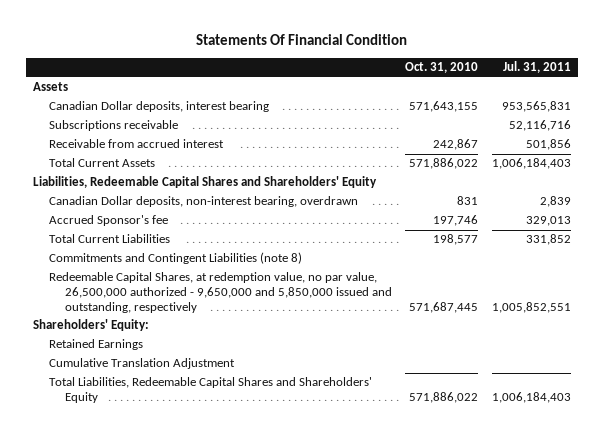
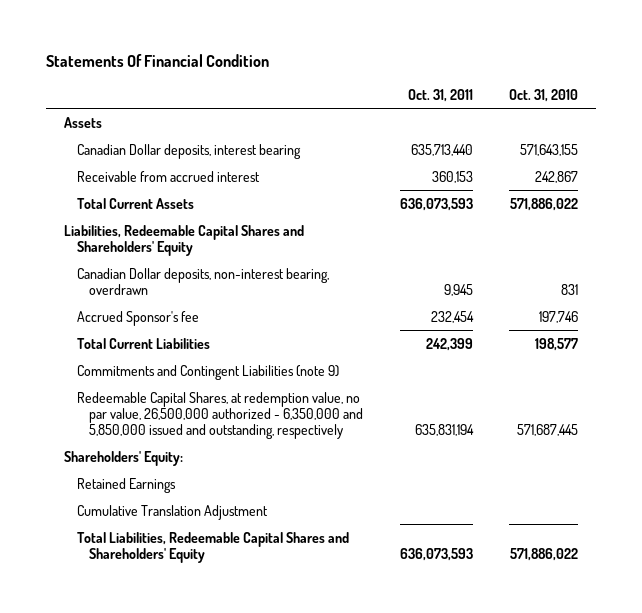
[503,61,572,74] Jul. 31, 2011 -> none
none -> [407,88,473,102] Oct. 31, 2011
[48,120,178,132] Subscriptions receivable -> none
[48,252,302,265] Commitments and Contingent Liabilities (note 8) -> [76,364,339,380] Commitments and Contingent Liabilities (note 9)
[48,272,392,313] Redeemable Capital Shares, at redemption value, no par value, 26,500,000 authorized - 9,650,000 and 5,850,000 issued and outstanding, respectively -> [76,391,364,439] Redeemable Capital Shares, at redemption value, no par value, 26,500,000 authorized - 6,350,000 and 5,850,000 issued and outstanding, respectively

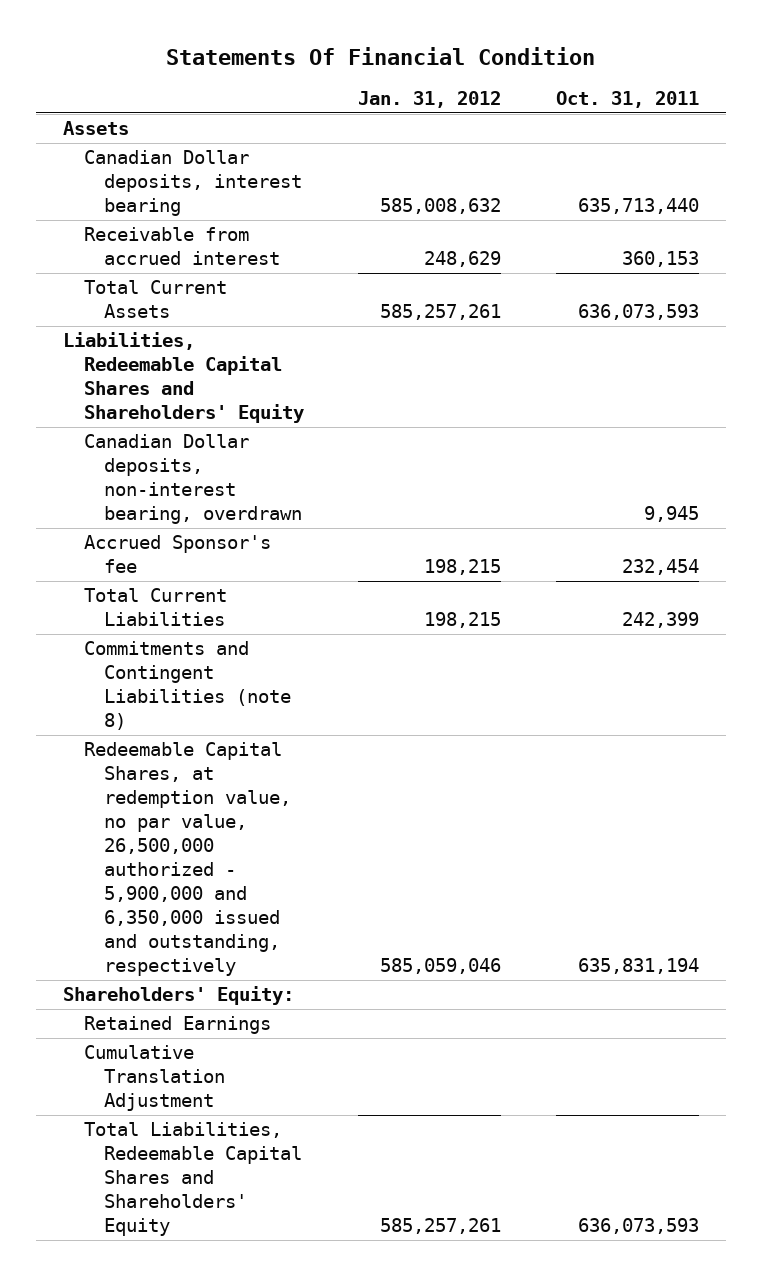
[509,88,579,102] Oct. 31, 2010 -> none
none -> [358,90,502,108] Jan. 31, 2012
[76,364,339,380] Commitments and Contingent Liabilities (note 9) -> [83,641,291,731] Commitments and Contingent Liabilities (note 8)
[76,391,364,439] Redeemable Capital Shares, at redemption value, no par value, 26,500,000 authorized - 6,350,000 and 5,850,000 issued and outstanding, respectively -> [83,742,291,977] Redeemable Capital Shares, at redemption value, no par value, 26,500,000 authorized - 5,900,000 and 6,350,000 issued and outstanding, respectively

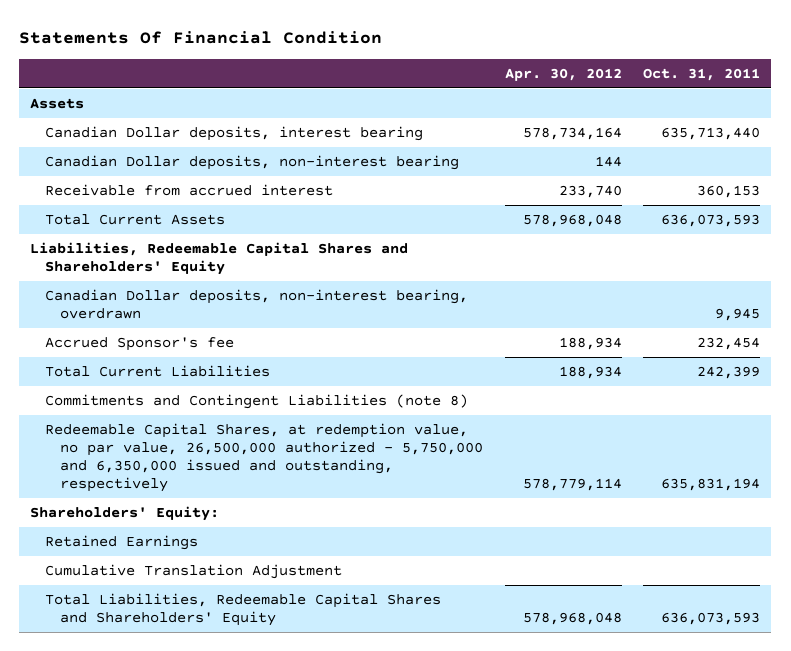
[358,90,502,108] Jan. 31, 2012 -> none
none -> [504,67,622,81] Apr. 30, 2012
none -> [44,155,459,171] Canadian Dollar deposits, non-interest bearing
[83,742,291,977] Redeemable Capital Shares, at redemption value, no par value, 26,500,000 authorized - 5,900,000 and 6,350,000 issued and outstanding, respectively -> [44,423,483,492] Redeemable Capital Shares, at redemption value, no par value, 26,500,000 authorized - 5,750,000 and 6,350,000 issued and outstanding, respectively

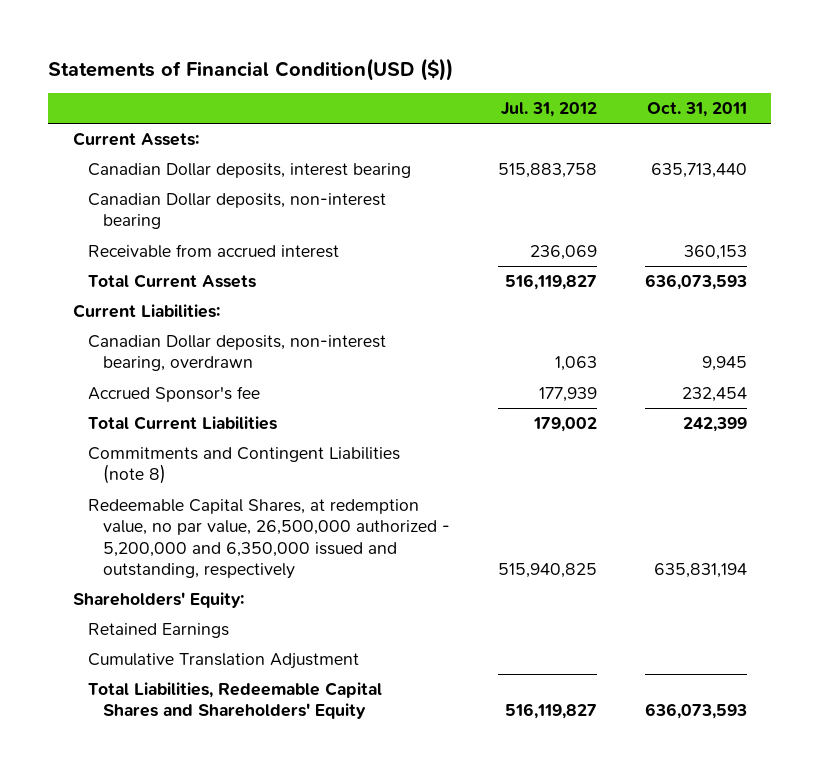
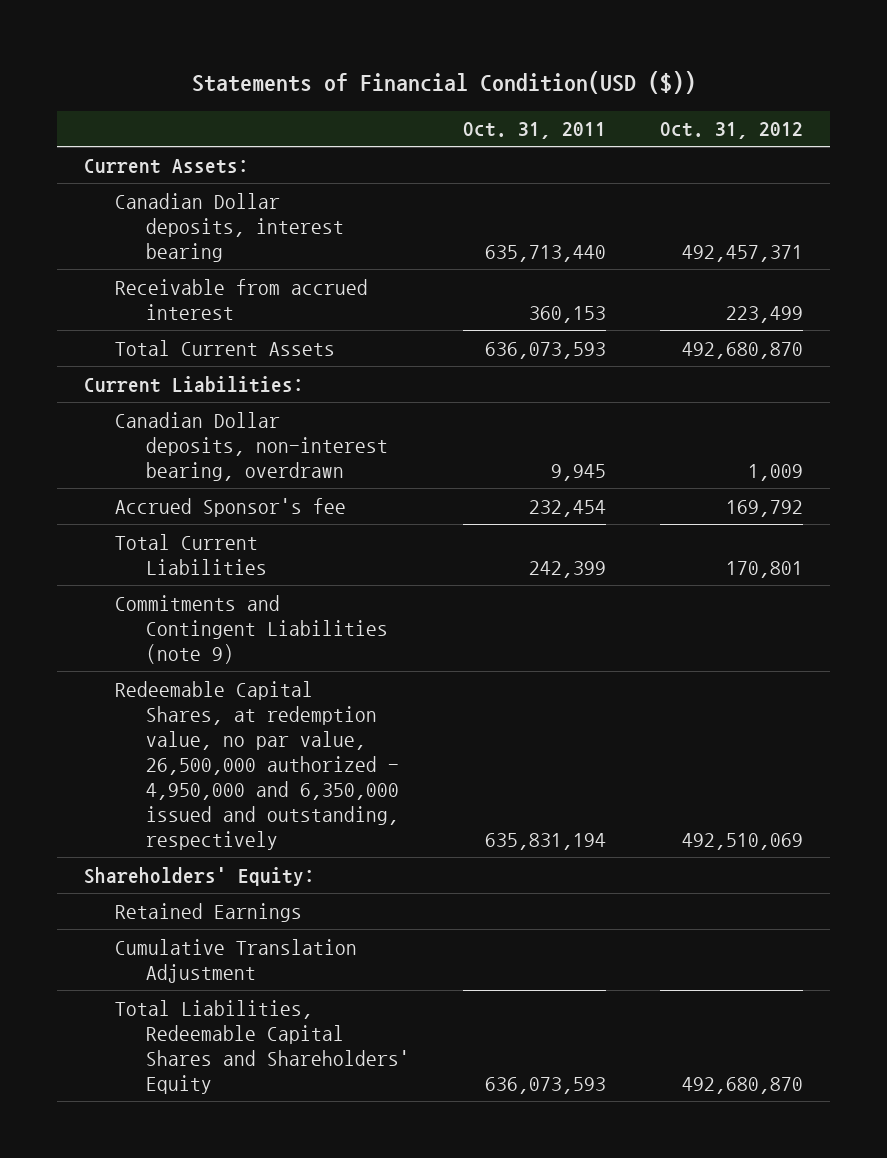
[501,102,598,118] Jul. 31, 2012 -> none
none -> [660,122,804,140] Oct. 31, 2012
[87,193,386,230] Canadian Dollar deposits, non-interest bearing -> none
[87,447,400,485] Commitments and Contingent Liabilities (note 8) -> [114,594,388,664] Commitments and Contingent Liabilities (note 9)
[87,499,451,580] Redeemable Capital Shares, at redemption value, no par value, 26,500,000 authorized - 5,200,000 and 6,350,000 issued and outstanding, respectively -> [114,680,399,851] Redeemable Capital Shares, at redemption value, no par value, 26,500,000 authorized - 4,950,000 and 6,350,000 issued and outstanding, respectively

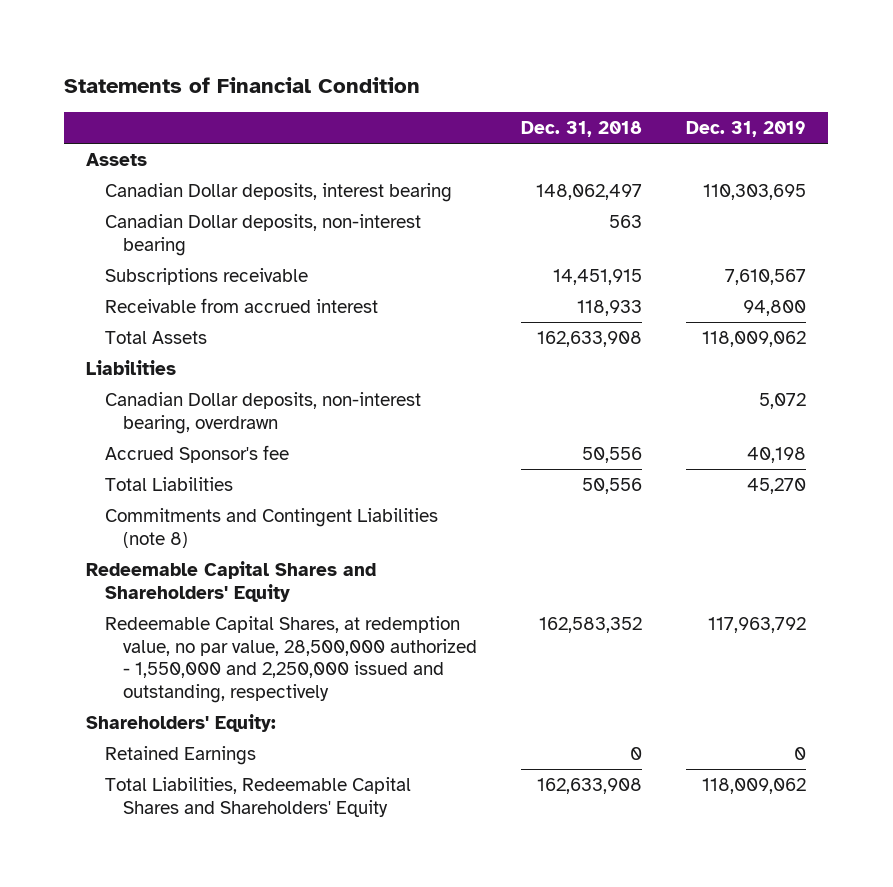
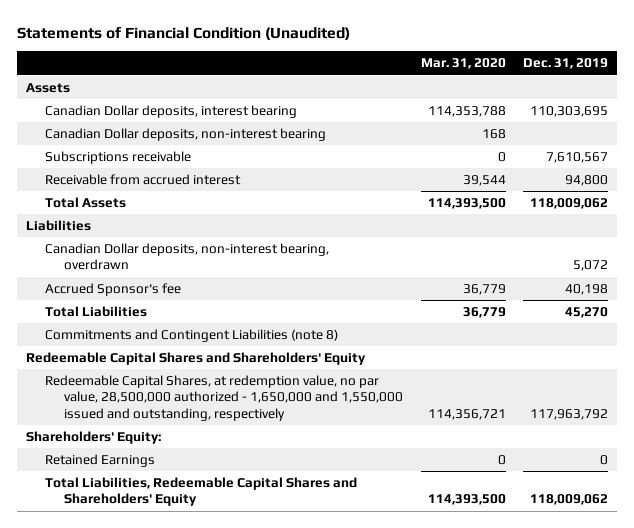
[64,77,421,94] Statements of Financial Condition -> [16,26,350,40] Statements of Financial Condition (Unaudited)
[521,121,643,138] Dec. 31, 2018 -> none
none -> [420,58,506,70] Mar. 31, 2020
[104,616,478,703] Redeemable Capital Shares, at redemption value, no par value, 28,500,000 authorized - 1,550,000 and 2,250,000 issued and outstanding, respectively -> [44,374,403,421] Redeemable Capital Shares, at redemption value, no par value, 28,500,000 authorized - 1,650,000 and 1,550,000 issued and outstanding, respectively

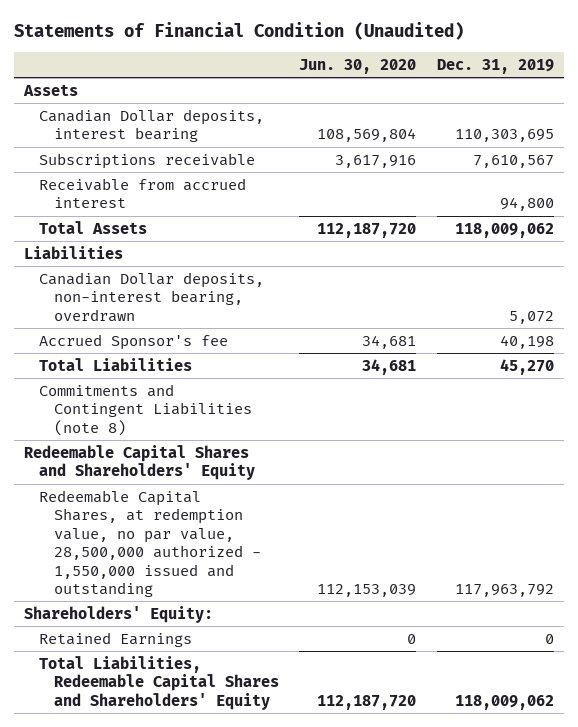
[420,58,506,70] Mar. 31, 2020 -> none
none -> [299,58,417,74] Jun. 30, 2020
[44,127,326,141] Canadian Dollar deposits, non-interest bearing -> none
[44,374,403,421] Redeemable Capital Shares, at redemption value, no par value, 28,500,000 authorized - 1,650,000 and 1,550,000 issued and outstanding, respectively -> [39,489,261,597] Redeemable Capital Shares, at redemption value, no par value, 28,500,000 authorized - 1,550,000 issued and outstanding

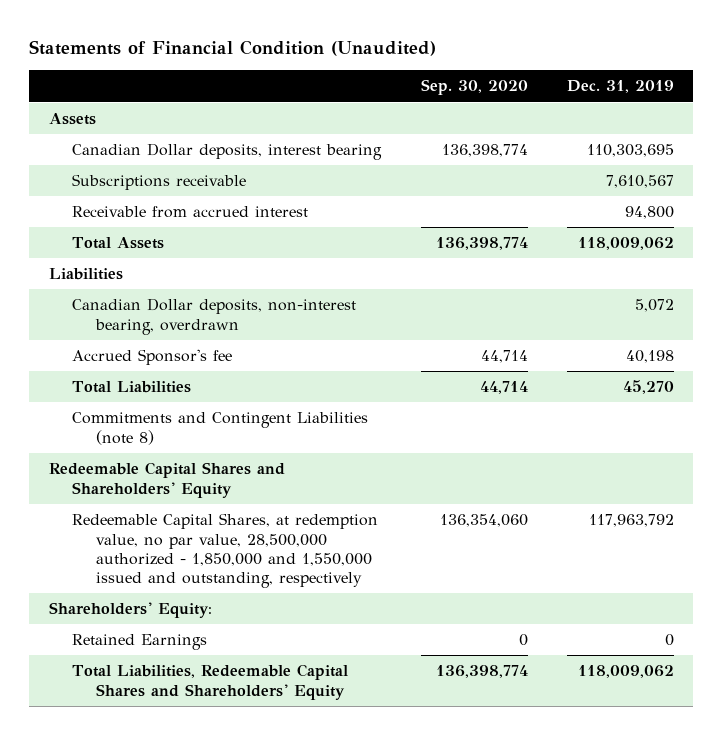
[299,58,417,74] Jun. 30, 2020 -> none
none -> [420,79,528,96] Sep. 30, 2020
[39,489,261,597] Redeemable Capital Shares, at redemption value, no par value, 28,500,000 authorized - 1,550,000 issued and outstanding -> [72,513,379,589] Redeemable Capital Shares, at redemption value, no par value, 28,500,000 authorized - 1,850,000 and 1,550,000 issued and outstanding, respectively

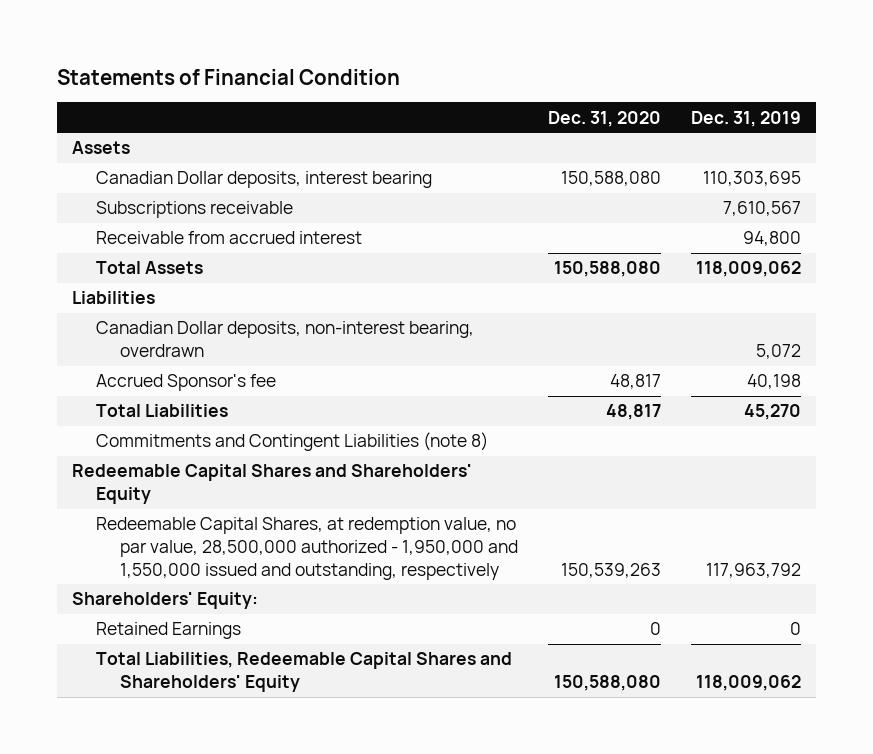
[28,40,436,57] Statements of Financial Condition (Unaudited) -> [57,68,401,85] Statements of Financial Condition
[420,79,528,96] Sep. 30, 2020 -> none
none -> [547,110,661,127] Dec. 31, 2020
[72,513,379,589] Redeemable Capital Shares, at redemption value, no par value, 28,500,000 authorized - 1,850,000 and 1,550,000 issued and outstanding, respectively -> [95,517,518,580] Redeemable Capital Shares, at redemption value, no par value, 28,500,000 authorized - 1,950,000 and 1,550,000 issued and outstanding, respectively

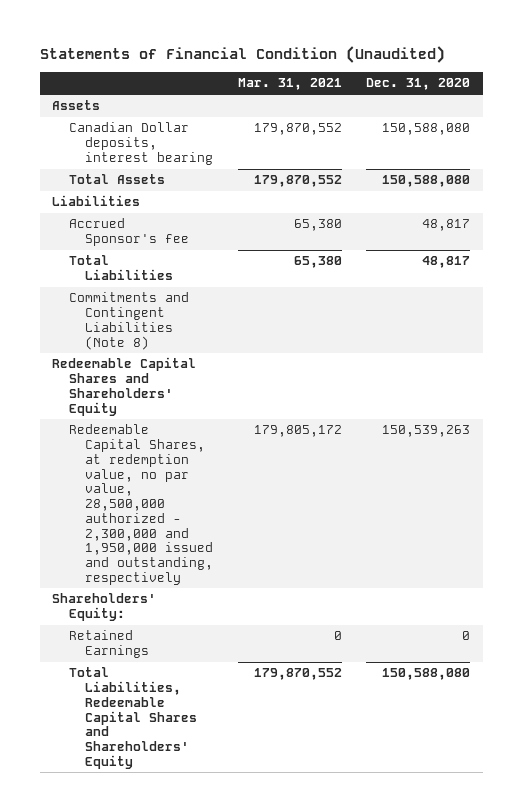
[57,68,401,85] Statements of Financial Condition -> [39,46,445,64] Statements of Financial Condition (Unaudited)
[691,110,802,127] Dec. 31, 2019 -> none
none -> [237,78,342,91] Mar. 31, 2021
[95,201,293,219] Subscriptions receivable -> none
[95,231,362,245] Receivable from accrued interest -> none
[95,321,474,358] Canadian Dollar deposits, non-interest bearing, overdrawn -> none
[95,432,488,452] Commitments and Contingent Liabilities (note 8) -> [68,292,189,350] Commitments and Contingent Liabilities (Note 8)
[95,517,518,580] Redeemable Capital Shares, at redemption value, no par value, 28,500,000 authorized - 1,950,000 and 1,550,000 issued and outstanding, respectively -> [68,424,214,585] Redeemable Capital Shares, at redemption value, no par value, 28,500,000 authorized - 2,300,000 and 1,950,000 issued and outstanding, respectively

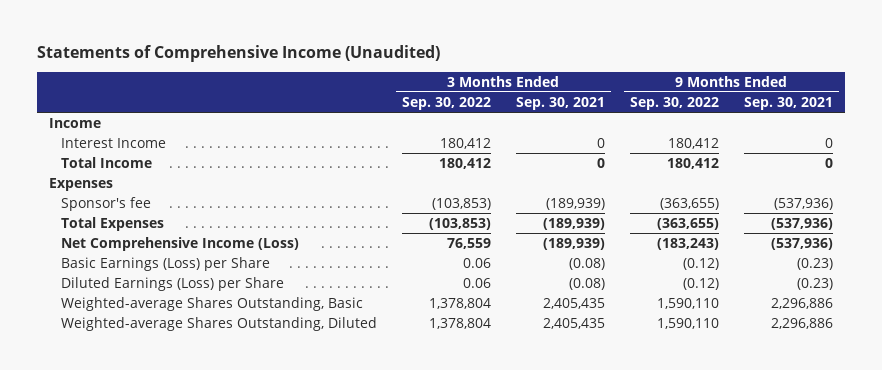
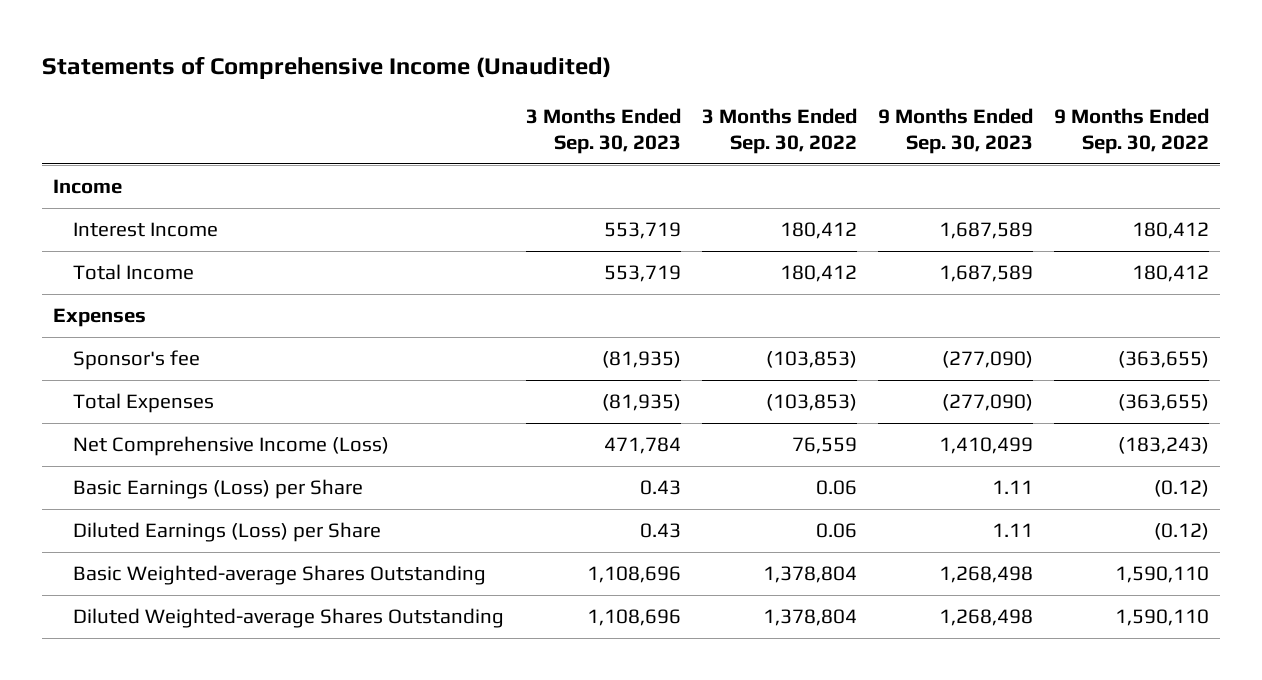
[515,96,605,110] Sep. 30, 2021 -> none
[743,96,833,110] Sep. 30, 2021 -> none
none -> [525,107,681,155] 3 Months Ended Sep. 30, 2023
none -> [878,107,1034,155] 9 Months Ended Sep. 30, 2023
[60,296,363,311] Weighted-average Shares Outstanding, Basic -> [73,564,487,585] Basic Weighted-average Shares Outstanding
[60,316,377,331] Weighted-average Shares Outstanding, Diluted -> [73,607,505,628] Diluted Weighted-average Shares Outstanding

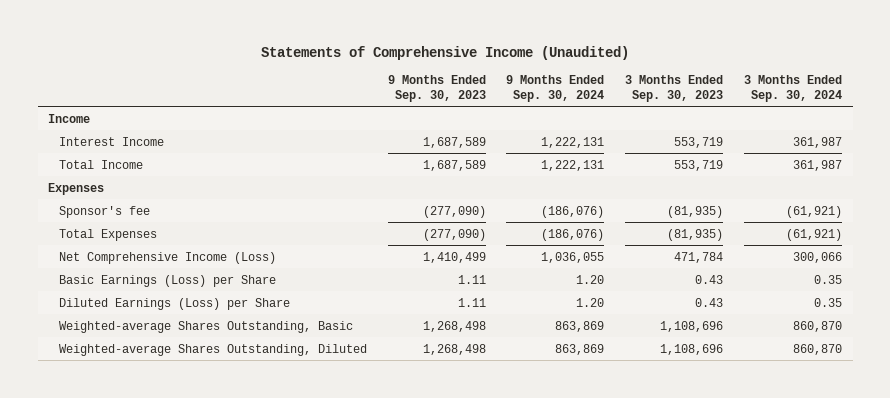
[701,107,857,155] 3 Months Ended Sep. 30, 2022 -> none
[1054,107,1210,155] 9 Months Ended Sep. 30, 2022 -> none
none -> [506,75,605,102] 9 Months Ended Sep. 30, 2024
none -> [744,75,843,102] 3 Months Ended Sep. 30, 2024
[73,564,487,585] Basic Weighted-average Shares Outstanding -> [58,320,353,333] Weighted-average Shares Outstanding, Basic
[73,607,505,628] Diluted Weighted-average Shares Outstanding -> [58,343,367,356] Weighted-average Shares Outstanding, Diluted

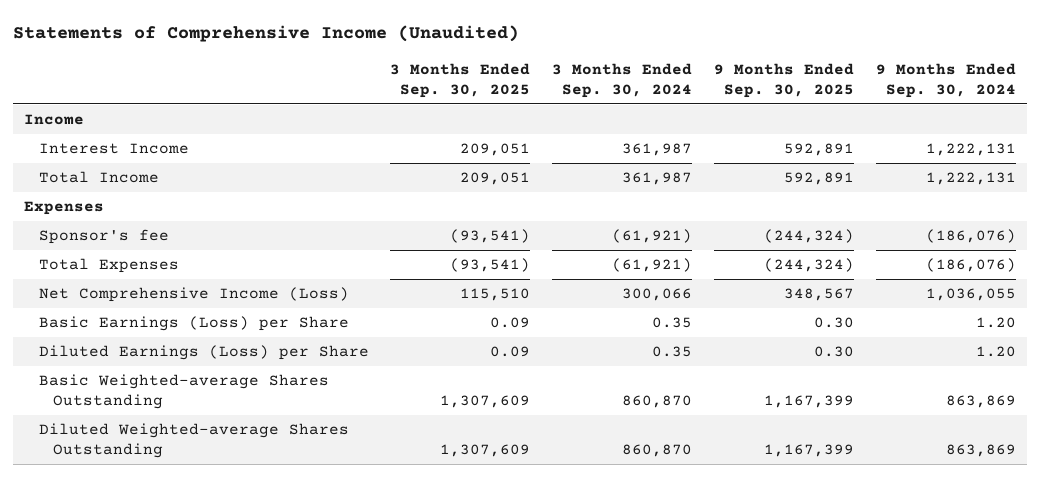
[387,75,486,102] 9 Months Ended Sep. 30, 2023 -> none
[625,75,724,102] 3 Months Ended Sep. 30, 2023 -> none
none -> [390,62,531,98] 3 Months Ended Sep. 30, 2025
none -> [713,62,854,98] 9 Months Ended Sep. 30, 2025
[58,320,353,333] Weighted-average Shares Outstanding, Basic -> [38,374,329,410] Basic Weighted-average Shares Outstanding
[58,343,367,356] Weighted-average Shares Outstanding, Diluted -> [38,423,349,459] Diluted Weighted-average Shares Outstanding

